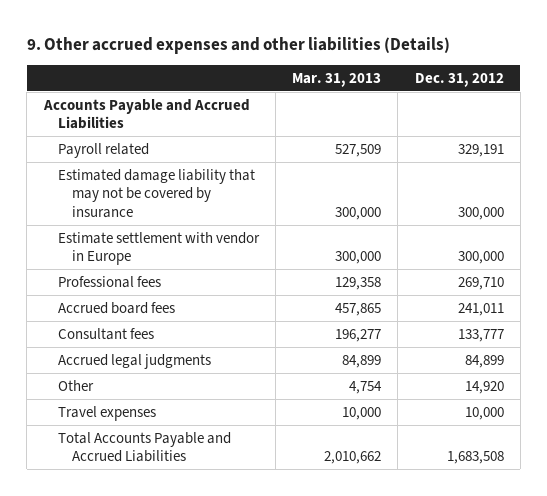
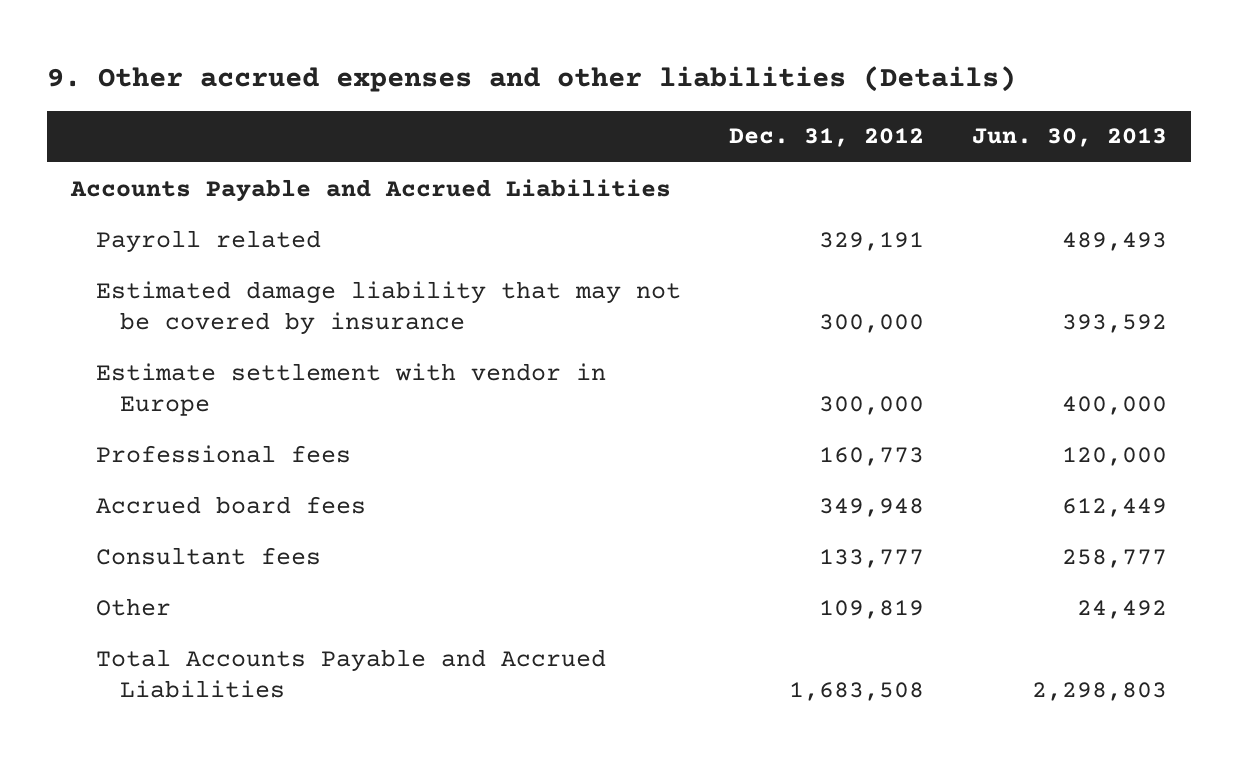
[292,72,382,87] Mar. 31, 2013 -> none
none -> [971,128,1167,148] Jun. 30, 2013
[457,276,504,290] 269,710 -> [818,446,924,466] 160,773
[457,302,504,316] 241,011 -> [818,497,924,517] 349,948
[57,353,211,369] Accrued legal judgments -> none
[57,405,156,421] Travel expenses -> none
[464,380,504,394] 14,920 -> [818,599,924,619] 109,819

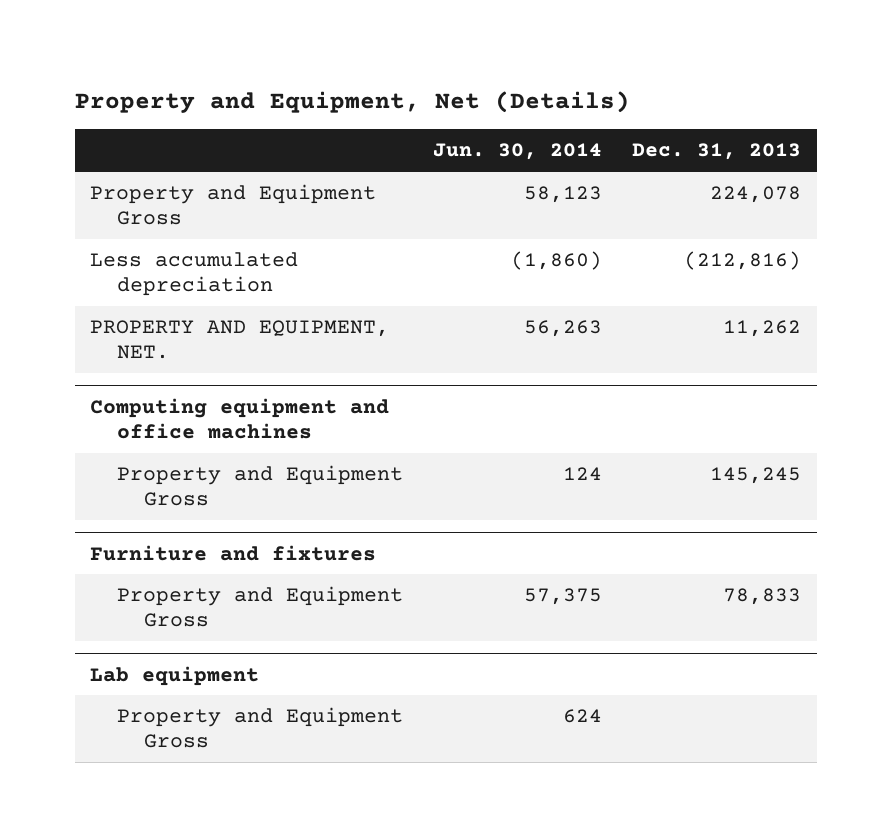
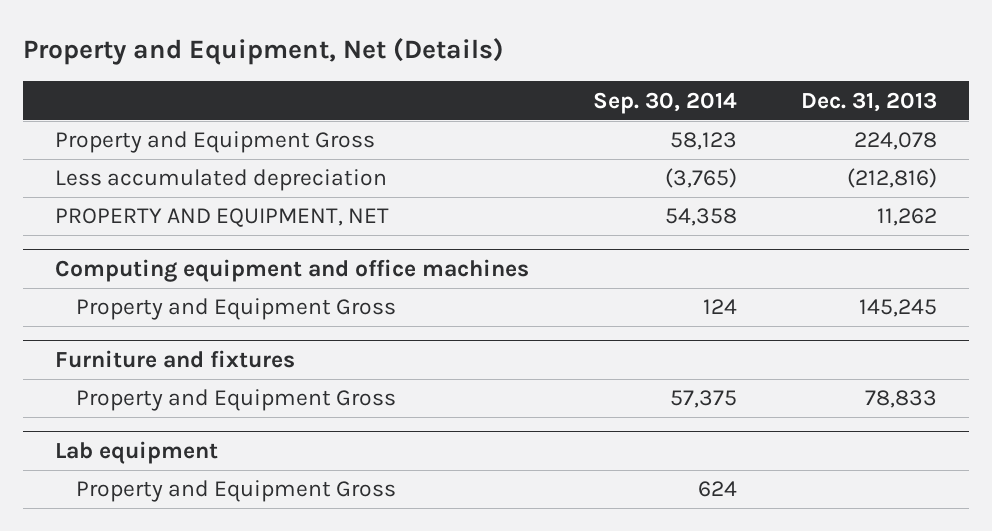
[433,143,603,161] Jun. 30, 2014 -> none
none -> [592,91,737,114] Sep. 30, 2014
[89,320,389,360] PROPERTY AND EQUIPMENT, NET. -> [54,208,389,228] PROPERTY AND EQUIPMENT, NET

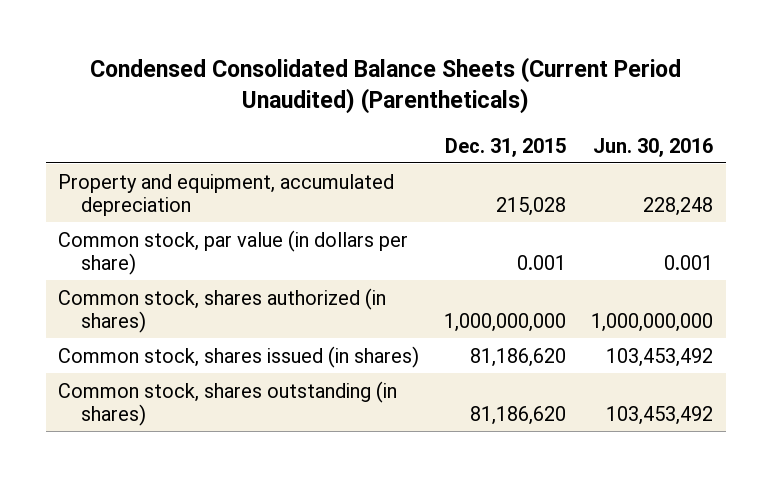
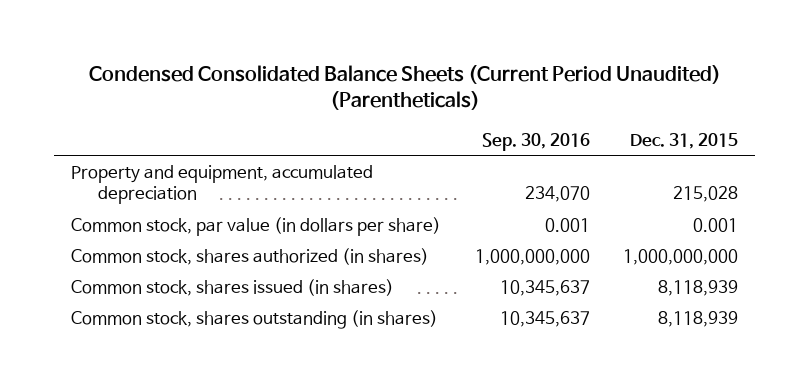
[593,137,714,157] Jun. 30, 2016 -> none
none -> [481,132,590,151] Sep. 30, 2016
[470,347,567,367] 81,186,620 -> [658,279,739,296] 8,118,939
[470,405,567,425] 81,186,620 -> [658,310,739,327] 8,118,939

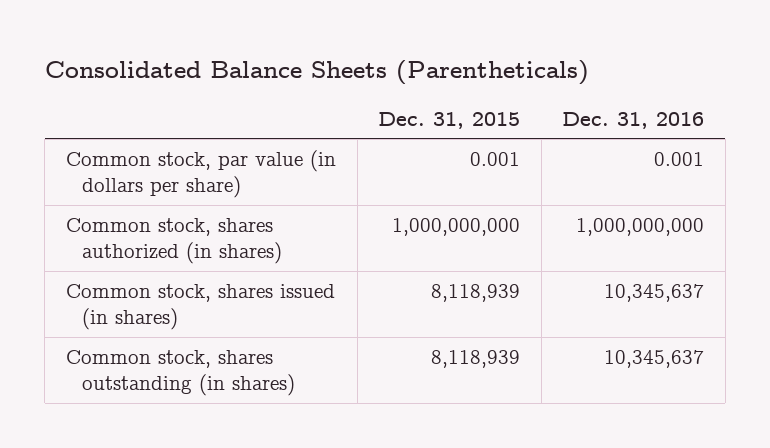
[88,64,721,111] Condensed Consolidated Balance Sheets (Current Period Unaudited) (Parentheticals) -> [44,59,589,85] Consolidated Balance Sheets (Parentheticals)
[481,132,590,151] Sep. 30, 2016 -> none
none -> [562,111,705,129] Dec. 31, 2016
[71,164,374,205] Property and equipment, accumulated depreciation -> none

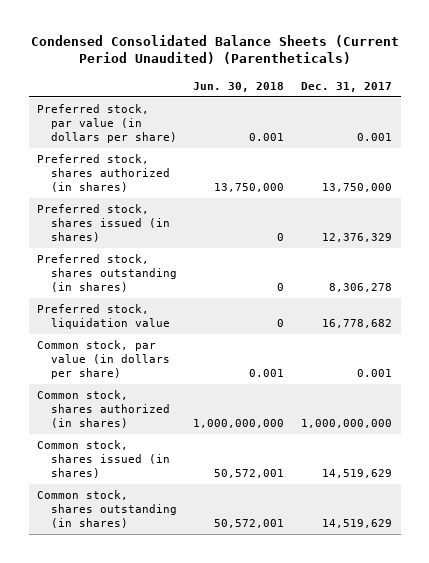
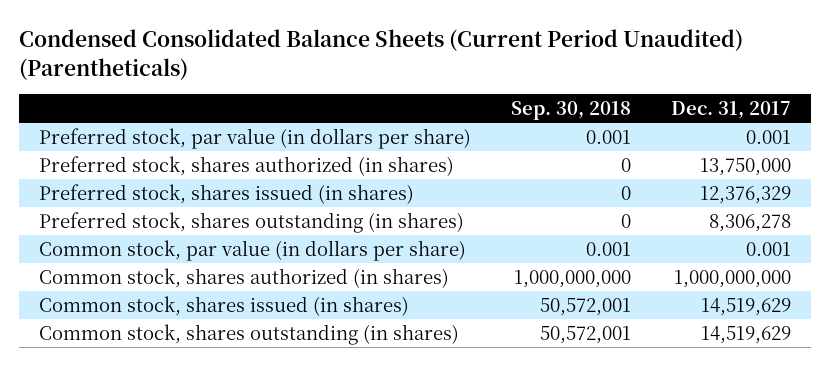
[193,81,285,92] Jun. 30, 2018 -> none
none -> [510,100,631,120] Sep. 30, 2018
[37,304,170,329] Preferred stock, liquidation value -> none

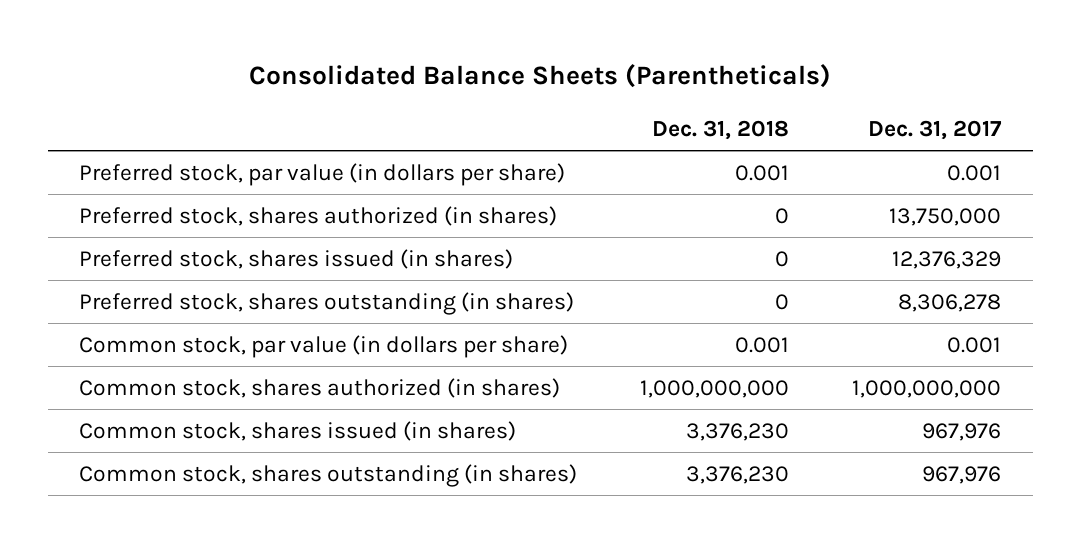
[18,29,743,80] Condensed Consolidated Balance Sheets (Current Period Unaudited) (Parentheticals) -> [249,63,832,88] Consolidated Balance Sheets (Parentheticals)
[510,100,631,120] Sep. 30, 2018 -> none
none -> [652,119,790,140] Dec. 31, 2018
[700,297,791,316] 14,519,629 -> [922,422,1002,441] 967,976
[700,325,791,344] 14,519,629 -> [922,465,1002,484] 967,976

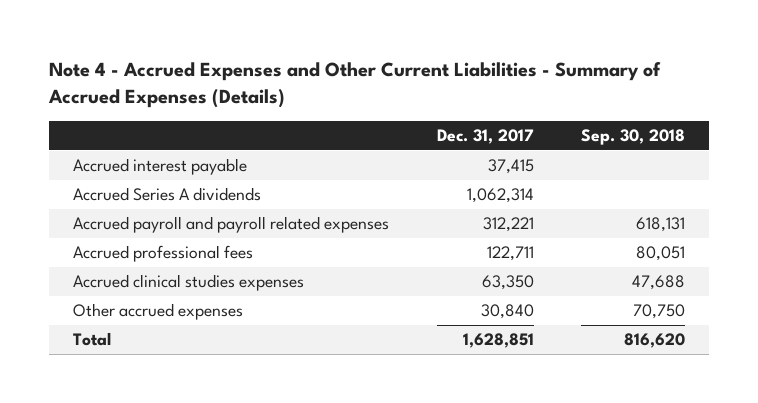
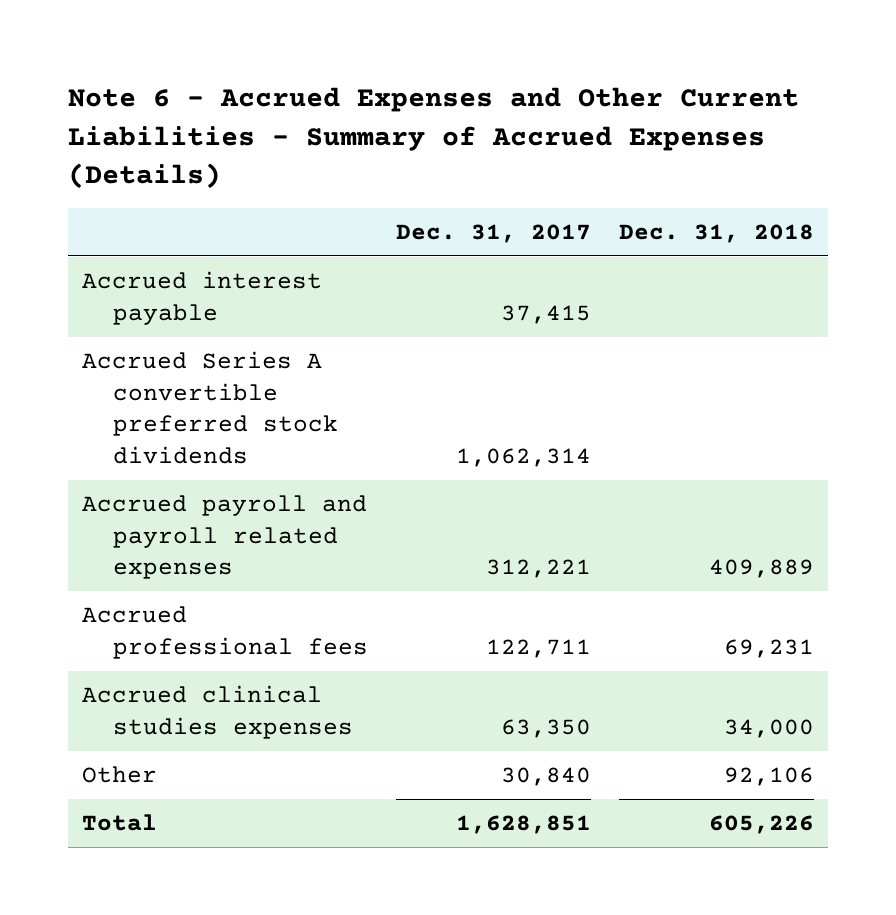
[48,62,662,109] Note 4 - Accrued Expenses and Other Current Liabilities - Summary of Accrued Expenses (Details) -> [68,87,800,190] Note 6 - Accrued Expenses and Other Current Liabilities - Summary of Accrued Expenses (Details)
[581,128,686,145] Sep. 30, 2018 -> none
none -> [618,223,814,243] Dec. 31, 2018
[72,187,261,202] Accrued Series A dividends -> [82,351,338,464] Accrued Series A convertible preferred stock dividends
[72,303,243,321] Other accrued expenses -> [82,766,158,784] Other

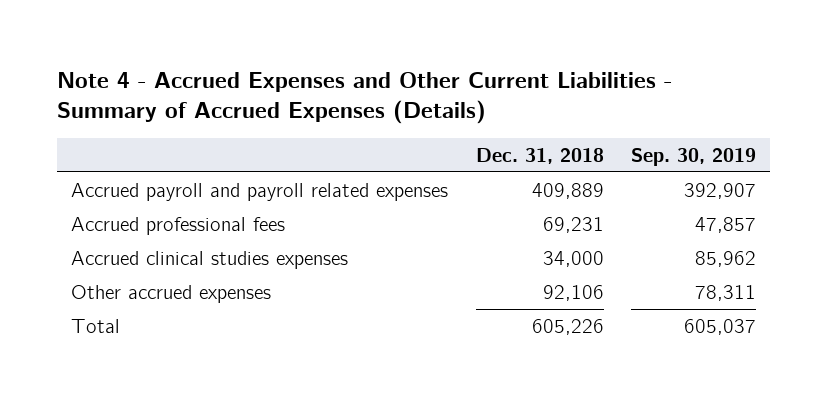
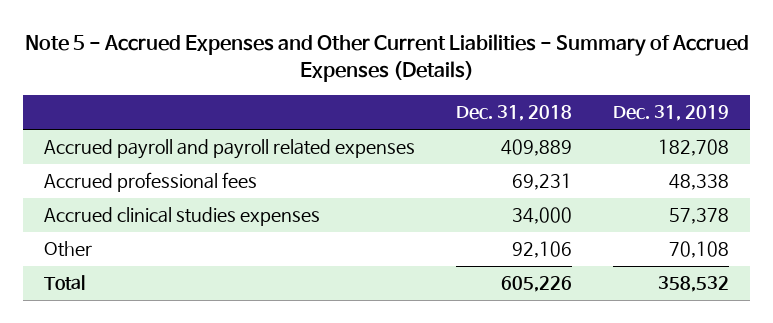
[57,71,673,125] Note 4 - Accrued Expenses and Other Current Liabilities - Summary of Accrued Expenses (Details) -> [24,34,749,83] Note 5 - Accrued Expenses and Other Current Liabilities - Summary of Accrued Expenses (Details)
[631,147,757,166] Sep. 30, 2019 -> none
none -> [613,105,730,122] Dec. 31, 2019
[71,284,272,303] Other accrued expenses -> [43,241,92,258] Other

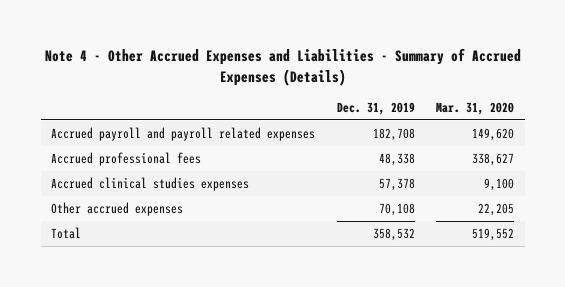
[24,34,749,83] Note 5 - Accrued Expenses and Other Current Liabilities - Summary of Accrued Expenses (Details) -> [44,48,521,86] Note 4 - Other Accrued Expenses and Liabilities - Summary of Accrued Expenses (Details)
[456,105,573,122] Dec. 31, 2018 -> none
none -> [435,102,514,116] Mar. 31, 2020
[43,241,92,258] Other -> [51,202,184,217] Other accrued expenses

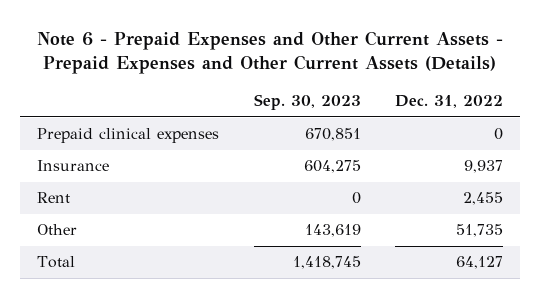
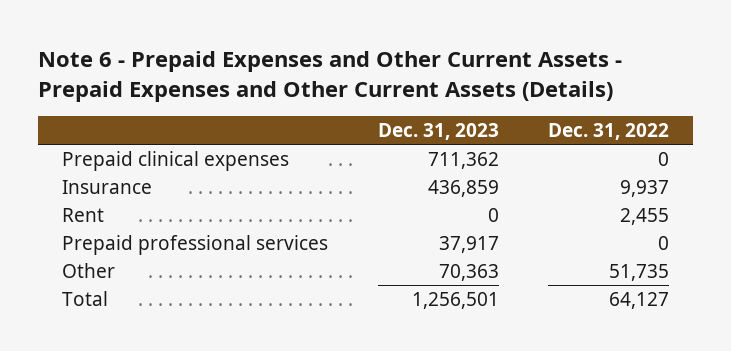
[253,94,361,111] Sep. 30, 2023 -> none
none -> [377,123,499,141] Dec. 31, 2023
none -> [62,234,329,255] Prepaid professional services

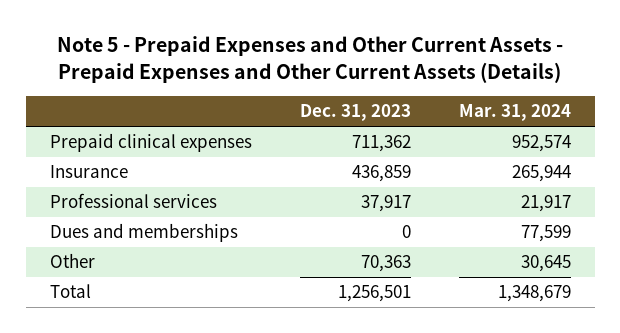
[37,51,622,103] Note 6 - Prepaid Expenses and Other Current Assets - Prepaid Expenses and Other Current Assets (Details) -> [57,36,564,83] Note 5 - Prepaid Expenses and Other Current Assets - Prepaid Expenses and Other Current Assets (Details)
[547,123,669,141] Dec. 31, 2022 -> none
none -> [458,104,571,122] Mar. 31, 2024
[62,207,105,222] Rent -> none
[62,234,329,255] Prepaid professional services -> [49,193,217,209] Professional services
none -> [49,223,238,243] Dues and memberships

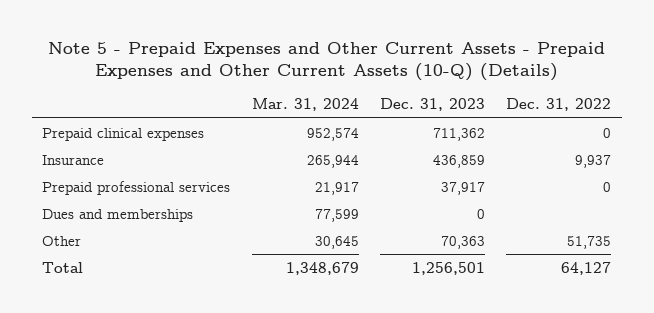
[57,36,564,83] Note 5 - Prepaid Expenses and Other Current Assets - Prepaid Expenses and Other Current Assets (Details) -> [47,41,605,82] Note 5 - Prepaid Expenses and Other Current Assets - Prepaid Expenses and Other Current Assets (10-Q) (Details)
none -> [506,98,612,112] Dec. 31, 2022
[49,193,217,209] Professional services -> [42,180,231,195] Prepaid professional services

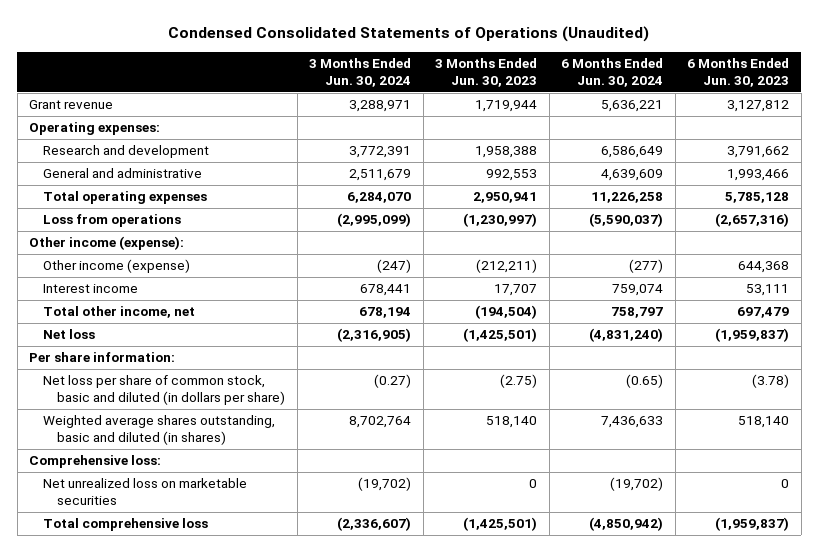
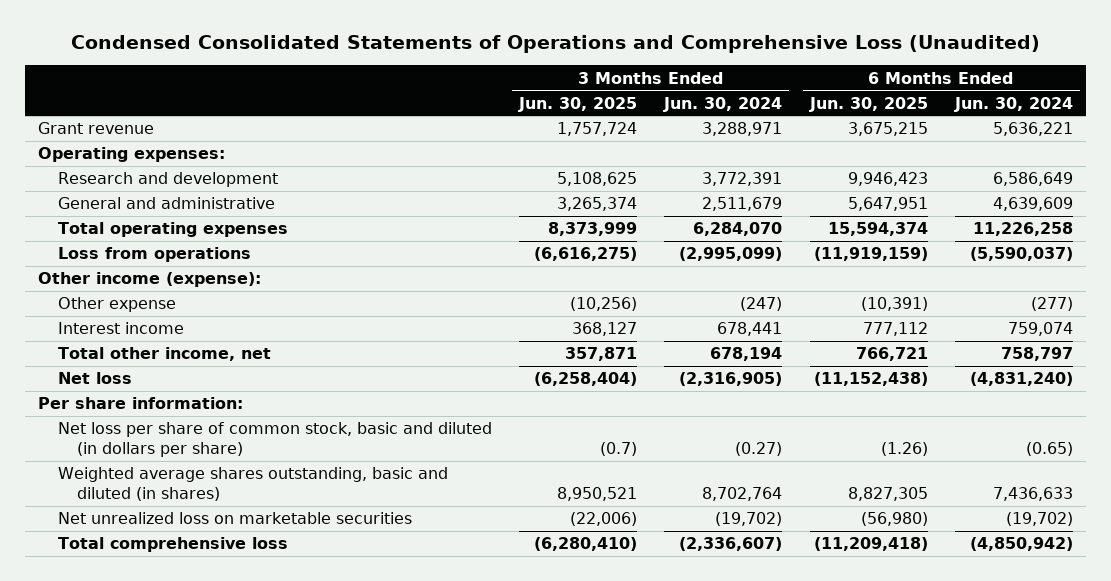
[168,26,650,43] Condensed Consolidated Statements of Operations (Unaudited) -> [70,35,1040,54] Condensed Consolidated Statements of Operations and Comprehensive Loss (Unaudited)
[435,58,538,88] 3 Months Ended Jun. 30, 2023 -> none
[687,58,790,88] 6 Months Ended Jun. 30, 2023 -> none
none -> [518,96,638,112] Jun. 30, 2025
none -> [808,96,928,112] Jun. 30, 2025
[43,259,191,274] Other income (expense) -> [57,297,176,313] Other expense
[29,455,162,469] Comprehensive loss: -> none

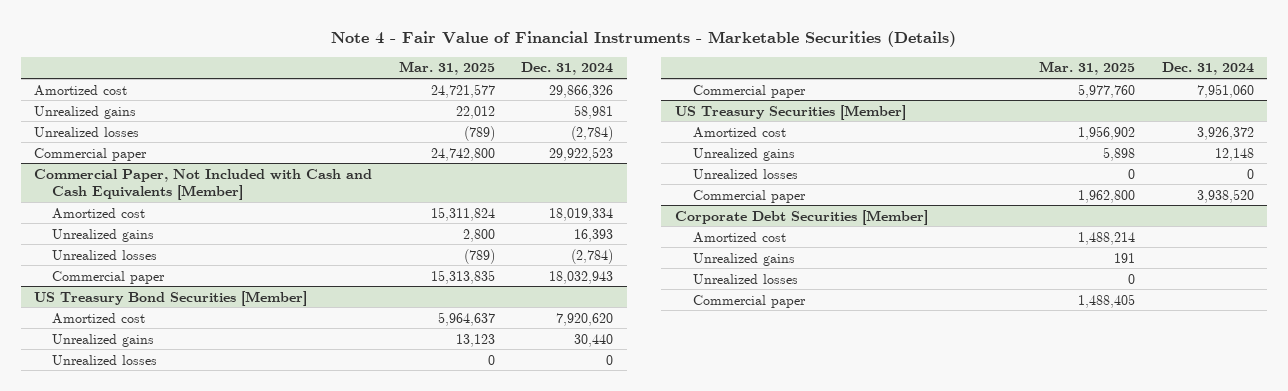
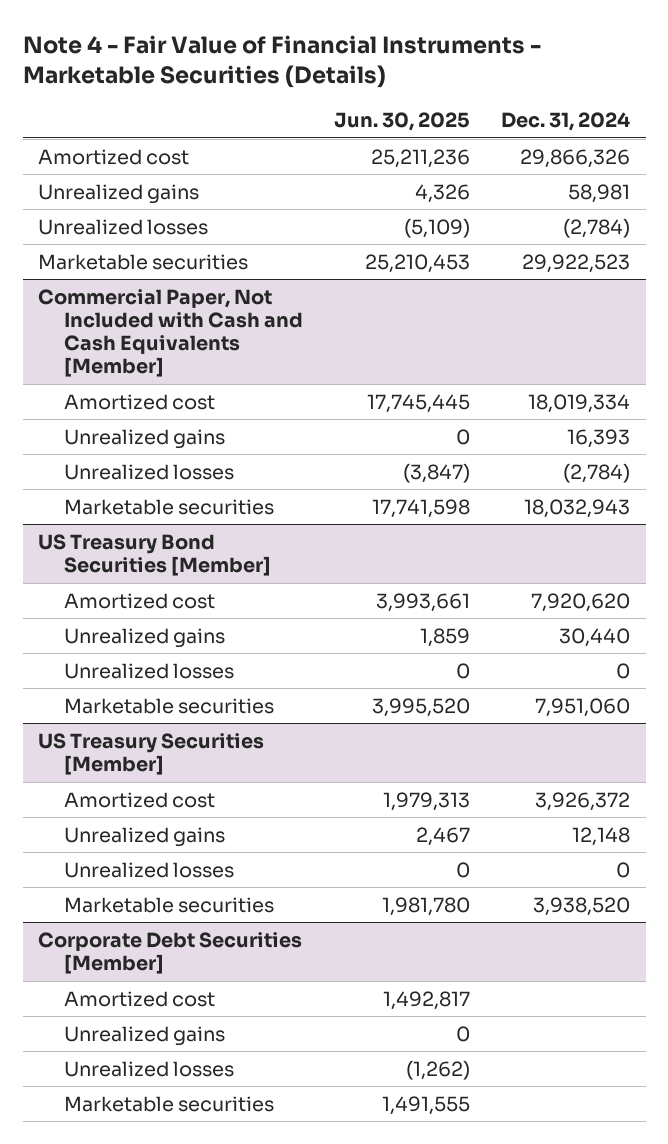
[398,61,495,76] Mar. 31, 2025 -> none
none -> [333,112,470,132] Jun. 30, 2025
[34,147,148,161] Commercial paper -> [38,253,249,270] Marketable securities
[52,270,166,284] Commercial paper -> [63,498,274,515] Marketable securities
[692,84,806,98] Commercial paper -> [63,697,274,714] Marketable securities
[692,189,806,203] Commercial paper -> [63,896,274,913] Marketable securities
[692,294,806,308] Commercial paper -> [63,1095,274,1112] Marketable securities

